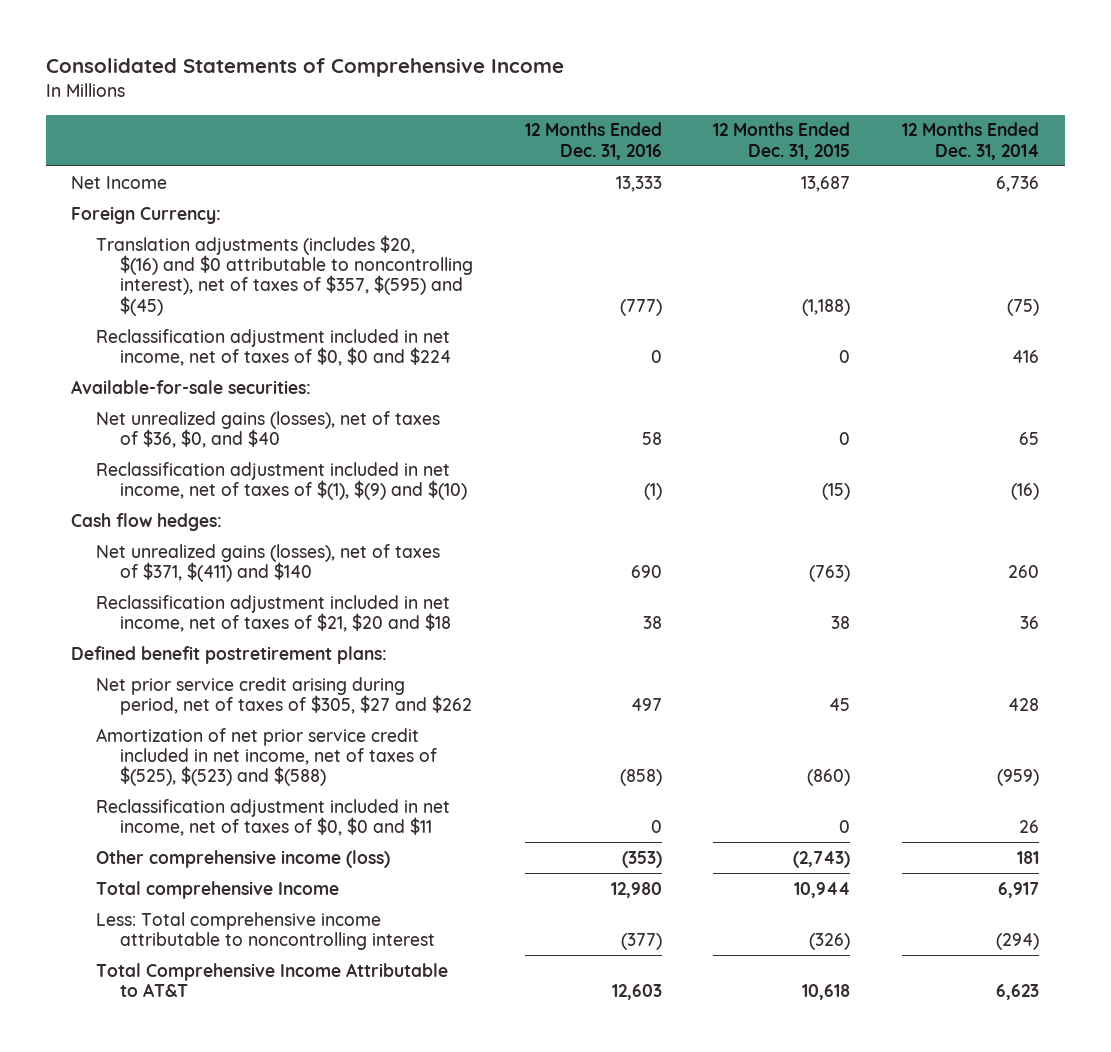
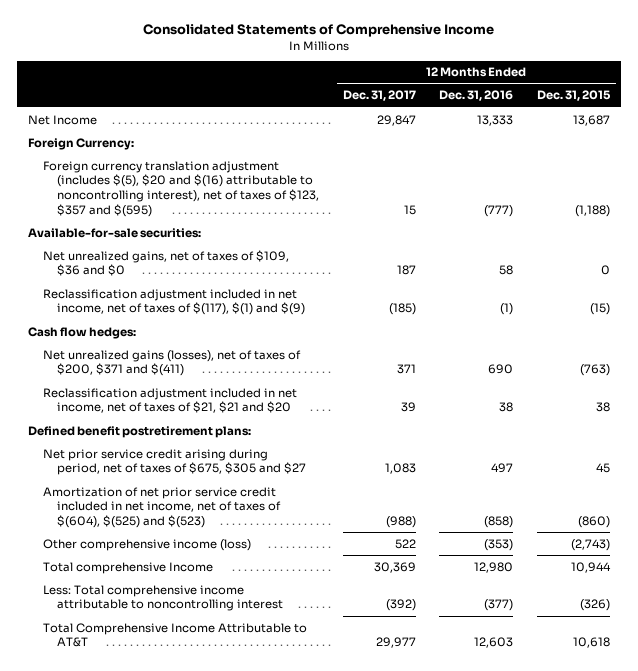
[902,122,1040,160] 12 Months Ended Dec. 31, 2014 -> none
none -> [342,90,416,102] Dec. 31, 2017
[95,328,451,366] Reclassification adjustment included in net income, net of taxes of $0, $0 and $224 -> none
[95,234,473,316] Translation adjustments (includes $20, $(16) and $0 attributable to noncontrolling interest), net of taxes of $357, $(595) and $(45) -> [42,160,320,217] Foreign currency translation adjustment (includes $(5), $20 and $(16) attributable to noncontrolling interest), net of taxes of $123, $357 and $(595)
[95,410,440,448] Net unrealized gains (losses), net of taxes of $36, $0, and $40 -> [42,249,289,277] Net unrealized gains, net of taxes of $109, $36 and $0
[95,461,467,500] Reclassification adjustment included in net income, net of taxes of $(1), $(9) and $(10) -> [42,288,306,316] Reclassification adjustment included in net income, net of taxes of $(117), $(1) and $(9)
[95,543,440,582] Net unrealized gains (losses), net of taxes of $371, $(411) and $140 -> [42,349,301,377] Net unrealized gains (losses), net of taxes of $200, $371 and $(411)
[95,594,451,632] Reclassification adjustment included in net income, net of taxes of $21, $20 and $18 -> [42,387,297,414] Reclassification adjustment included in net income, net of taxes of $21, $21 and $20
[95,798,450,836] Reclassification adjustment included in net income, net of taxes of $0, $0 and $11 -> none
[95,676,472,715] Net prior service credit arising during period, net of taxes of $305, $27 and $262 -> [42,448,307,476] Net prior service credit arising during period, net of taxes of $675, $305 and $27
[95,727,437,787] Amortization of net prior service credit included in net income, net of taxes of $(525), $(523) and $(588) -> [42,486,282,528] Amortization of net prior service credit included in net income, net of taxes of $(604), $(525) and $(523)

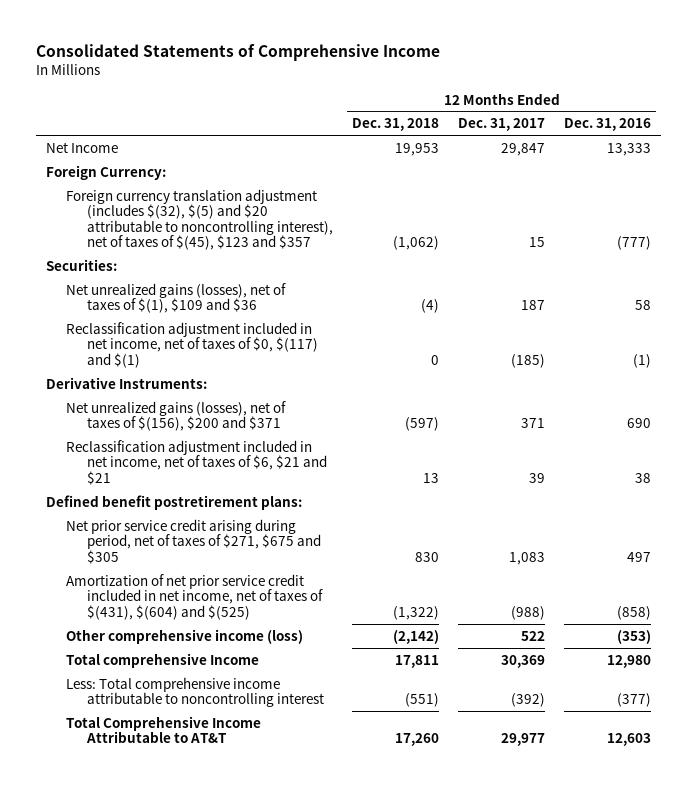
[536,90,611,102] Dec. 31, 2015 -> none
none -> [352,118,440,132] Dec. 31, 2018
[42,160,320,217] Foreign currency translation adjustment (includes $(5), $20 and $(16) attributable to noncontrolling interest), net of taxes of $123, $357 and $(595) -> [66,188,333,251] Foreign currency translation adjustment (includes $(32), $(5) and $20 attributable to noncontrolling interest), net of taxes of $(45), $123 and $357
[28,227,202,238] Available-for-sale securities: -> [45,258,117,271] Securities:
[42,249,289,277] Net unrealized gains, net of taxes of $109, $36 and $0 -> [66,282,287,314] Net unrealized gains (losses), net of taxes of $(1), $109 and $36
[42,288,306,316] Reclassification adjustment included in net income, net of taxes of $(117), $(1) and $(9) -> [66,321,318,368] Reclassification adjustment included in net income, net of taxes of $0, $(117) and $(1)
[28,326,137,339] Cash flow hedges: -> [45,376,207,389] Derivative Instruments:
[42,349,301,377] Net unrealized gains (losses), net of taxes of $200, $371 and $(411) -> [66,400,287,432] Net unrealized gains (losses), net of taxes of $(156), $200 and $371
[42,387,297,414] Reclassification adjustment included in net income, net of taxes of $21, $21 and $20 -> [66,439,327,485] Reclassification adjustment included in net income, net of taxes of $6, $21 and $21
[42,448,307,476] Net prior service credit arising during period, net of taxes of $675, $305 and $27 -> [66,518,321,564] Net prior service credit arising during period, net of taxes of $271, $675 and $305
[42,486,282,528] Amortization of net prior service credit included in net income, net of taxes of $(604), $(525) and $(523) -> [66,573,323,620] Amortization of net prior service credit included in net income, net of taxes of $(431), $(604) and $(525)

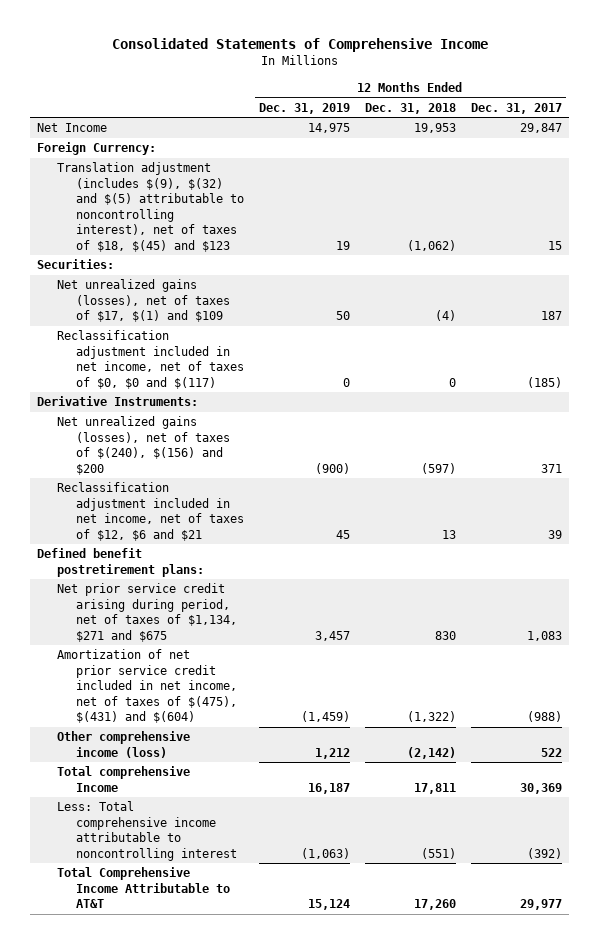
[564,118,652,132] Dec. 31, 2016 -> none
none -> [258,102,350,114] Dec. 31, 2019
[66,188,333,251] Foreign currency translation adjustment (includes $(32), $(5) and $20 attributable to noncontrolling interest), net of taxes of $(45), $123 and $357 -> [56,162,245,252] Translation adjustment (includes $(9), $(32) and $(5) attributable to noncontrolling interest), net of taxes of $18, $(45) and $123
[66,282,287,314] Net unrealized gains (losses), net of taxes of $(1), $109 and $36 -> [56,279,231,323] Net unrealized gains (losses), net of taxes of $17, $(1) and $109
[66,321,318,368] Reclassification adjustment included in net income, net of taxes of $0, $(117) and $(1) -> [56,330,245,389] Reclassification adjustment included in net income, net of taxes of $0, $0 and $(117)
[66,400,287,432] Net unrealized gains (losses), net of taxes of $(156), $200 and $371 -> [56,416,231,475] Net unrealized gains (losses), net of taxes of $(240), $(156) and $200
[66,439,327,485] Reclassification adjustment included in net income, net of taxes of $6, $21 and $21 -> [56,482,245,541] Reclassification adjustment included in net income, net of taxes of $12, $6 and $21
[66,518,321,564] Net prior service credit arising during period, net of taxes of $271, $675 and $305 -> [56,583,238,642] Net prior service credit arising during period, net of taxes of $1,134, $271 and $675
[66,573,323,620] Amortization of net prior service credit included in net income, net of taxes of $(431), $(604) and $(525) -> [56,649,238,724] Amortization of net prior service credit included in net income, net of taxes of $(475), $(431) and $(604)

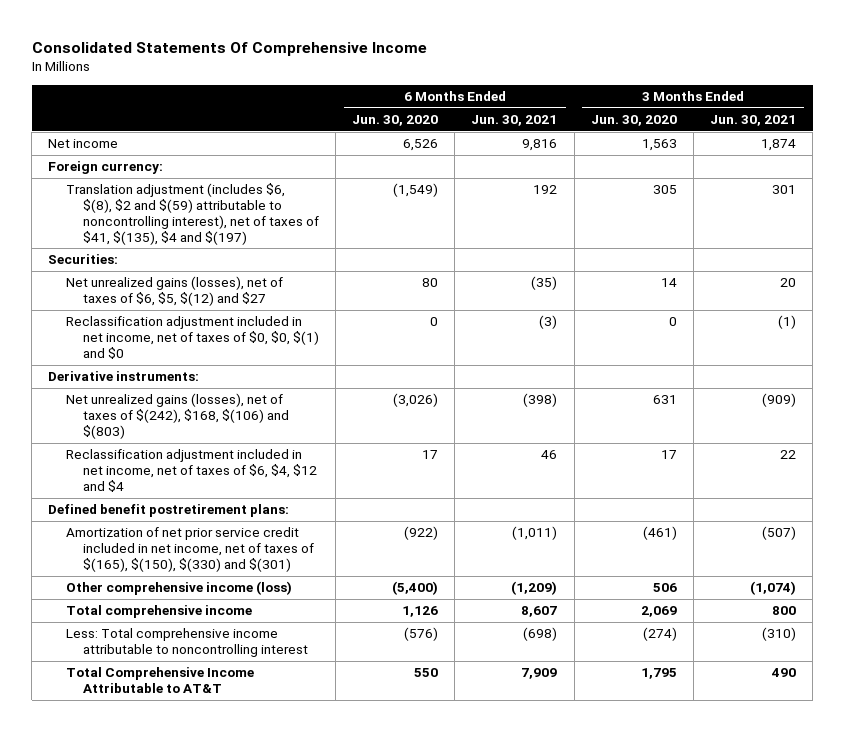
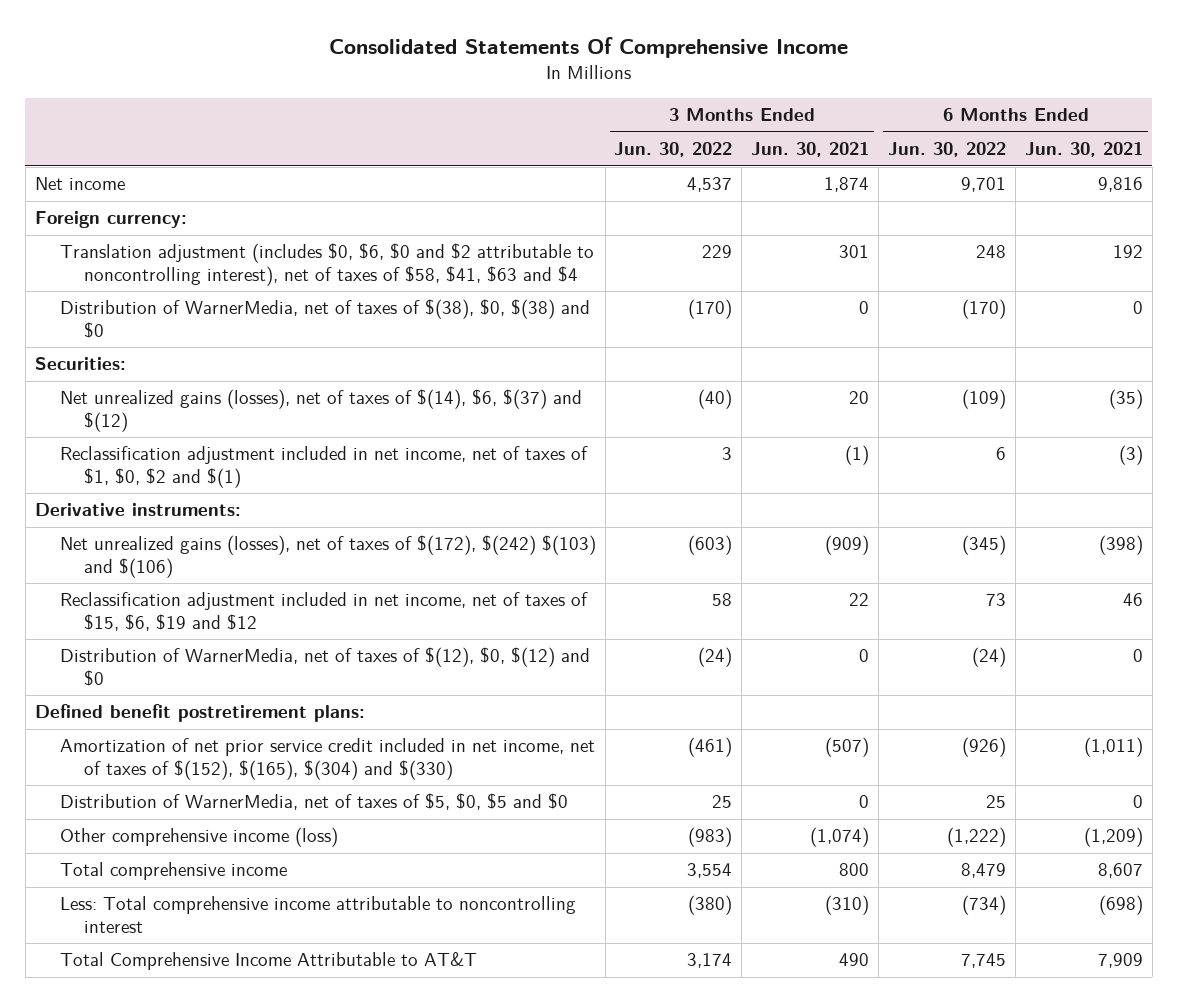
[352,115,439,127] Jun. 30, 2020 -> none
[590,115,677,127] Jun. 30, 2020 -> none
none -> [614,142,733,158] Jun. 30, 2022
none -> [888,142,1007,158] Jun. 30, 2022
[65,183,320,245] Translation adjustment (includes $6, $(8), $2 and $(59) attributable to noncontrolling interest), net of taxes of $41, $(135), $4 and $(197) -> [59,243,594,286] Translation adjustment (includes $0, $6, $0 and $2 attributable to noncontrolling interest), net of taxes of $58, $41, $63 and $4
none -> [59,299,590,338] Distribution of WarnerMedia, net of taxes of $(38), $0, $(38) and $0
[65,276,283,307] Net unrealized gains (losses), net of taxes of $6, $5, $(12) and $27 -> [59,389,582,432] Net unrealized gains (losses), net of taxes of $(14), $6, $(37) and $(12)
[65,316,320,359] Reclassification adjustment included in net income, net of taxes of $0, $0, $(1) and $0 -> [59,446,588,488] Reclassification adjustment included in net income, net of taxes of $1, $0, $2 and $(1)
[65,393,290,439] Net unrealized gains (losses), net of taxes of $(242), $168, $(106) and $(803) -> [59,535,596,578] Net unrealized gains (losses), net of taxes of $(172), $(242) $(103) and $(106)
[65,449,318,492] Reclassification adjustment included in net income, net of taxes of $6, $4, $12 and $4 -> [59,592,588,631] Reclassification adjustment included in net income, net of taxes of $15, $6, $19 and $12
none -> [59,647,590,686] Distribution of WarnerMedia, net of taxes of $(12), $0, $(12) and $0
[65,527,315,572] Amortization of net prior service credit included in net income, net of taxes of $(165), $(150), $(330) and $(301) -> [59,738,595,780] Amortization of net prior service credit included in net income, net of taxes of $(152), $(165), $(304) and $(330)
none -> [59,793,568,811] Distribution of WarnerMedia, net of taxes of $5, $0, $5 and $0

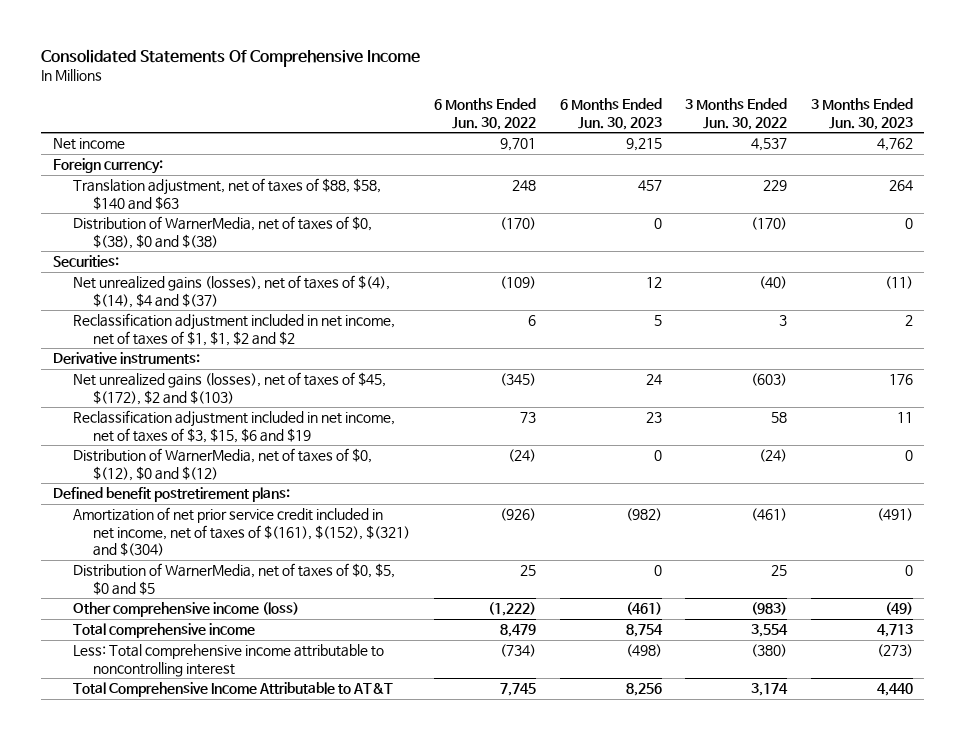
[751,142,870,158] Jun. 30, 2021 -> none
[1025,142,1144,158] Jun. 30, 2021 -> none
none -> [559,98,662,130] 6 Months Ended Jun. 30, 2023
none -> [810,98,913,130] 3 Months Ended Jun. 30, 2023
[59,243,594,286] Translation adjustment (includes $0, $6, $0 and $2 attributable to noncontrolling interest), net of taxes of $58, $41, $63 and $4 -> [73,178,382,210] Translation adjustment, net of taxes of $88, $58, $140 and $63
[59,299,590,338] Distribution of WarnerMedia, net of taxes of $(38), $0, $(38) and $0 -> [73,216,373,249] Distribution of WarnerMedia, net of taxes of $0, $(38), $0 and $(38)
[59,389,582,432] Net unrealized gains (losses), net of taxes of $(14), $6, $(37) and $(12) -> [73,275,391,308] Net unrealized gains (losses), net of taxes of $(4), $(14), $4 and $(37)
[59,446,588,488] Reclassification adjustment included in net income, net of taxes of $1, $0, $2 and $(1) -> [73,313,396,346] Reclassification adjustment included in net income, net of taxes of $1, $1, $2 and $2
[59,535,596,578] Net unrealized gains (losses), net of taxes of $(172), $(242) $(103) and $(106) -> [73,372,387,405] Net unrealized gains (losses), net of taxes of $45, $(172), $2 and $(103)
[59,592,588,631] Reclassification adjustment included in net income, net of taxes of $15, $6, $19 and $12 -> [73,410,396,443] Reclassification adjustment included in net income, net of taxes of $3, $15, $6 and $19
[59,647,590,686] Distribution of WarnerMedia, net of taxes of $(12), $0, $(12) and $0 -> [73,448,373,481] Distribution of WarnerMedia, net of taxes of $0, $(12), $0 and $(12)
[59,738,595,780] Amortization of net prior service credit included in net income, net of taxes of $(152), $(165), $(304) and $(330) -> [73,507,411,557] Amortization of net prior service credit included in net income, net of taxes of $(161), $(152), $(321) and $(304)
[59,793,568,811] Distribution of WarnerMedia, net of taxes of $5, $0, $5 and $0 -> [73,563,396,595] Distribution of WarnerMedia, net of taxes of $0, $5, $0 and $5

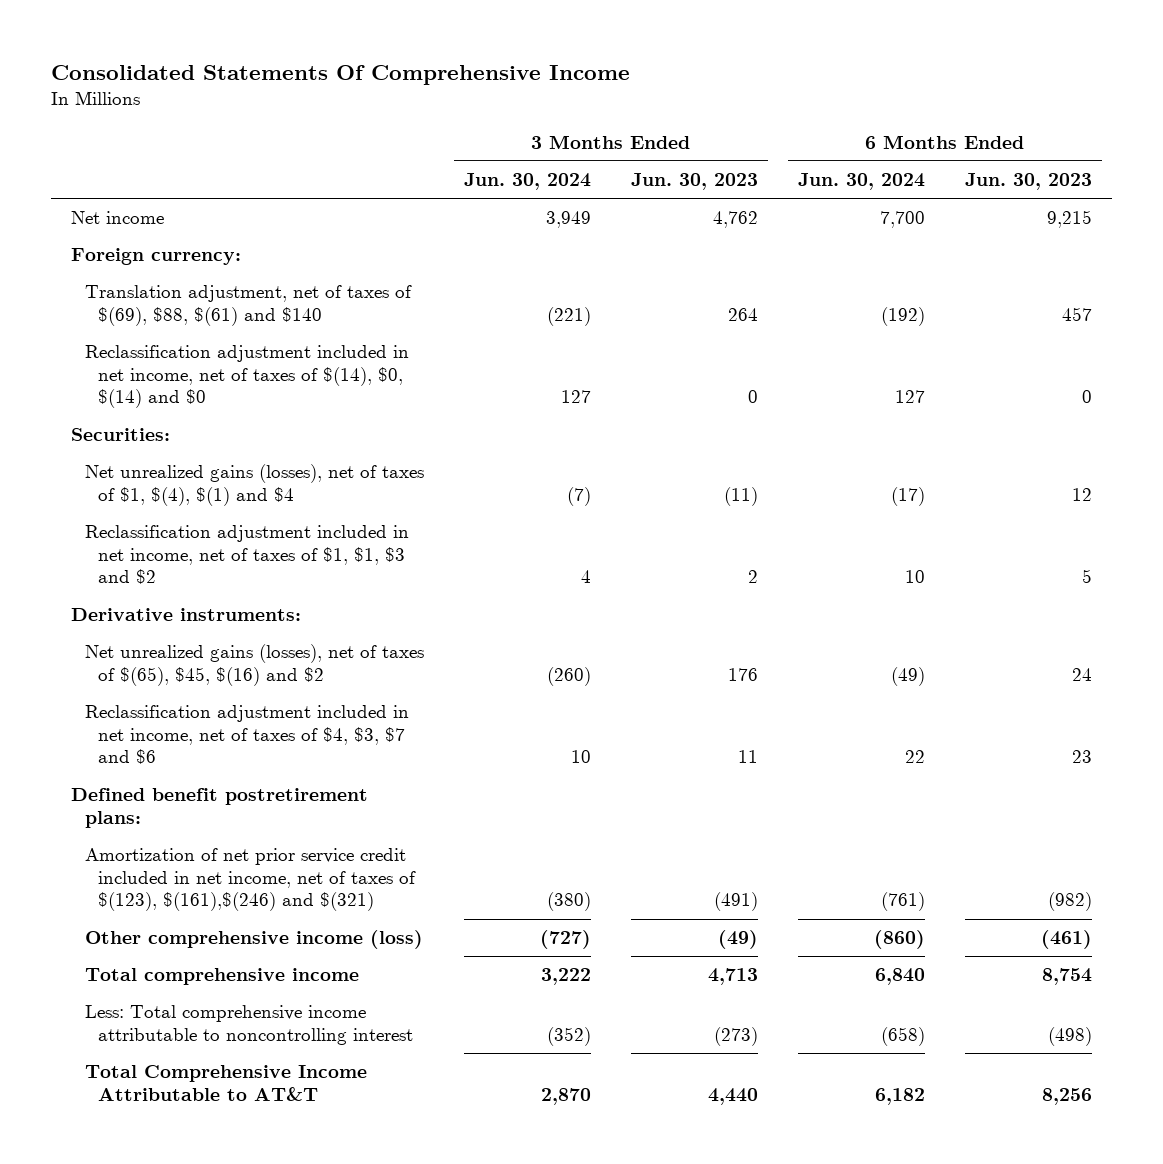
[434,98,537,130] 6 Months Ended Jun. 30, 2022 -> none
[685,98,788,130] 3 Months Ended Jun. 30, 2022 -> none
none -> [463,173,591,191] Jun. 30, 2024
none -> [798,173,926,191] Jun. 30, 2024
[73,178,382,210] Translation adjustment, net of taxes of $88, $58, $140 and $63 -> [84,285,412,326] Translation adjustment, net of taxes of $(69), $88, $(61) and $140
[73,216,373,249] Distribution of WarnerMedia, net of taxes of $0, $(38), $0 and $(38) -> [84,345,409,409] Reclassification adjustment included in net income, net of taxes of $(14), $0, $(14) and $0
[73,275,391,308] Net unrealized gains (losses), net of taxes of $(4), $(14), $4 and $(37) -> [84,464,424,506] Net unrealized gains (losses), net of taxes of $1, $(4), $(1) and $4
[73,313,396,346] Reclassification adjustment included in net income, net of taxes of $1, $1, $2 and $2 -> [84,525,409,585] Reclassification adjustment included in net income, net of taxes of $1, $1, $3 and $2
[73,448,373,481] Distribution of WarnerMedia, net of taxes of $0, $(12), $0 and $(12) -> none
[73,372,387,405] Net unrealized gains (losses), net of taxes of $45, $(172), $2 and $(103) -> [84,644,424,686] Net unrealized gains (losses), net of taxes of $(65), $45, $(16) and $2
[73,410,396,443] Reclassification adjustment included in net income, net of taxes of $3, $15, $6 and $19 -> [84,705,409,765] Reclassification adjustment included in net income, net of taxes of $4, $3, $7 and $6
[73,563,396,595] Distribution of WarnerMedia, net of taxes of $0, $5, $0 and $5 -> none
[73,507,411,557] Amortization of net prior service credit included in net income, net of taxes of $(161), $(152), $(321) and $(304) -> [84,848,417,912] Amortization of net prior service credit included in net income, net of taxes of $(123), $(161),$(246) and $(321)

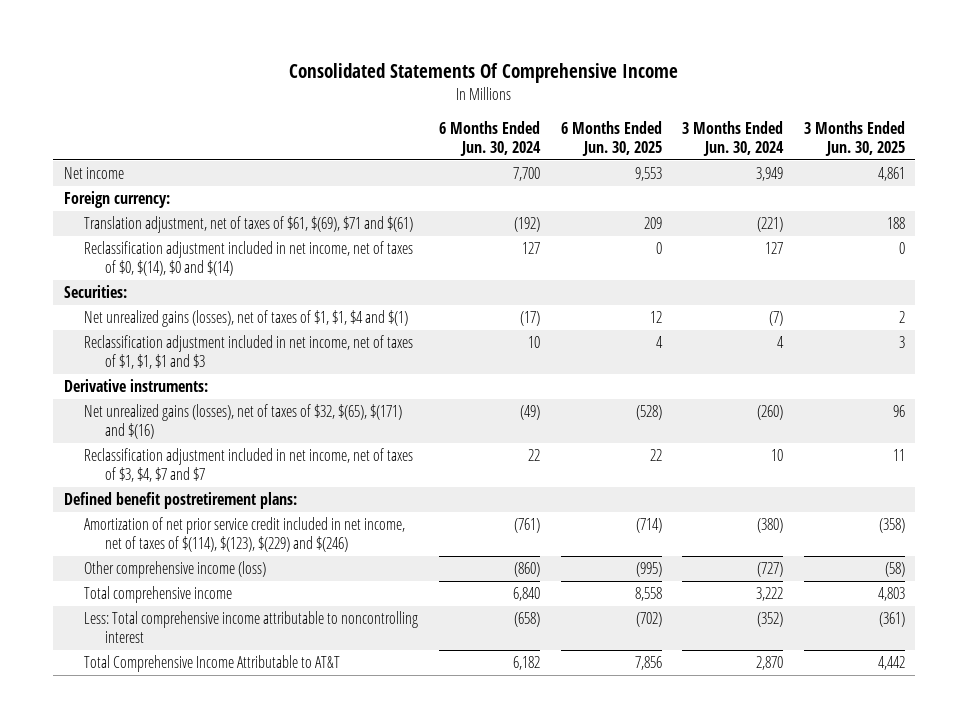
[631,173,759,191] Jun. 30, 2023 -> none
[965,173,1093,191] Jun. 30, 2023 -> none
none -> [560,121,662,157] 6 Months Ended Jun. 30, 2025
none -> [803,121,905,157] 3 Months Ended Jun. 30, 2025
[84,285,412,326] Translation adjustment, net of taxes of $(69), $88, $(61) and $140 -> [84,216,414,234] Translation adjustment, net of taxes of $61, $(69), $71 and $(61)
[84,345,409,409] Reclassification adjustment included in net income, net of taxes of $(14), $0, $(14) and $0 -> [84,241,414,276] Reclassification adjustment included in net income, net of taxes of $0, $(14), $0 and $(14)
[84,464,424,506] Net unrealized gains (losses), net of taxes of $1, $(4), $(1) and $4 -> [84,310,409,328] Net unrealized gains (losses), net of taxes of $1, $1, $4 and $(1)
[84,525,409,585] Reclassification adjustment included in net income, net of taxes of $1, $1, $3 and $2 -> [84,335,414,369] Reclassification adjustment included in net income, net of taxes of $1, $1, $1 and $3
[84,644,424,686] Net unrealized gains (losses), net of taxes of $(65), $45, $(16) and $2 -> [84,404,403,439] Net unrealized gains (losses), net of taxes of $32, $(65), $(171) and $(16)
[84,705,409,765] Reclassification adjustment included in net income, net of taxes of $4, $3, $7 and $6 -> [84,448,414,482] Reclassification adjustment included in net income, net of taxes of $3, $4, $7 and $7
[84,848,417,912] Amortization of net prior service credit included in net income, net of taxes of $(123), $(161),$(246) and $(321) -> [84,517,406,552] Amortization of net prior service credit included in net income, net of taxes of $(114), $(123), $(229) and $(246)

